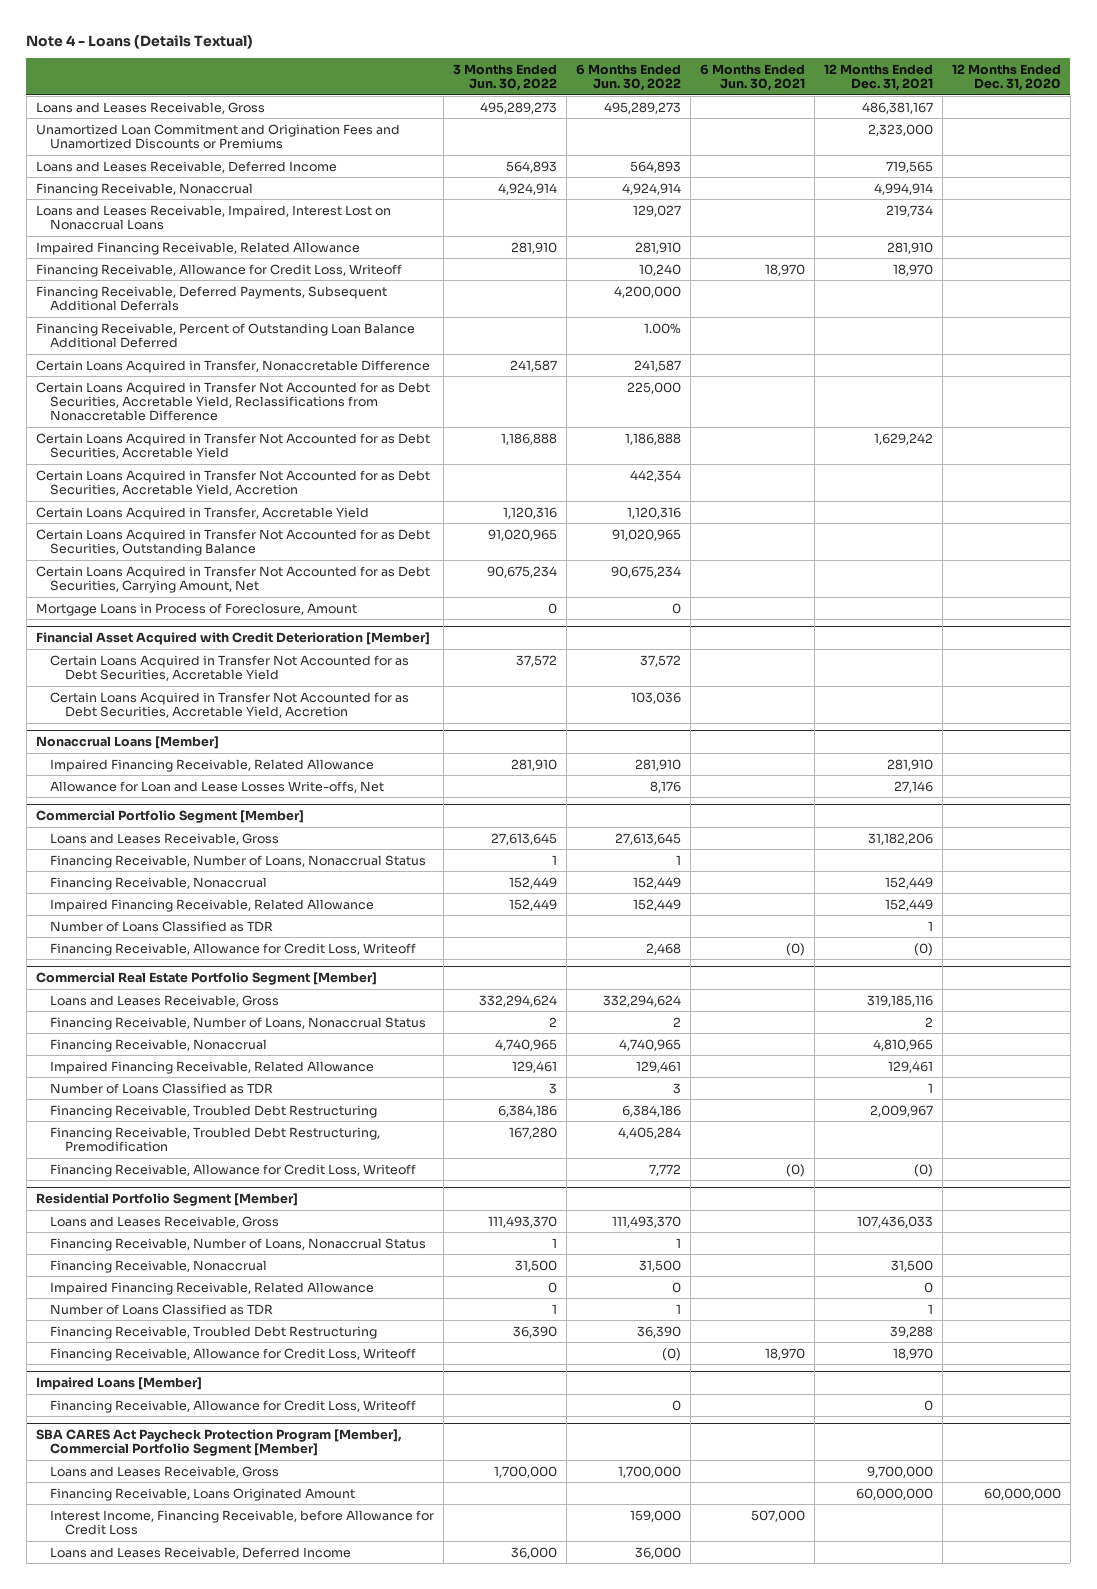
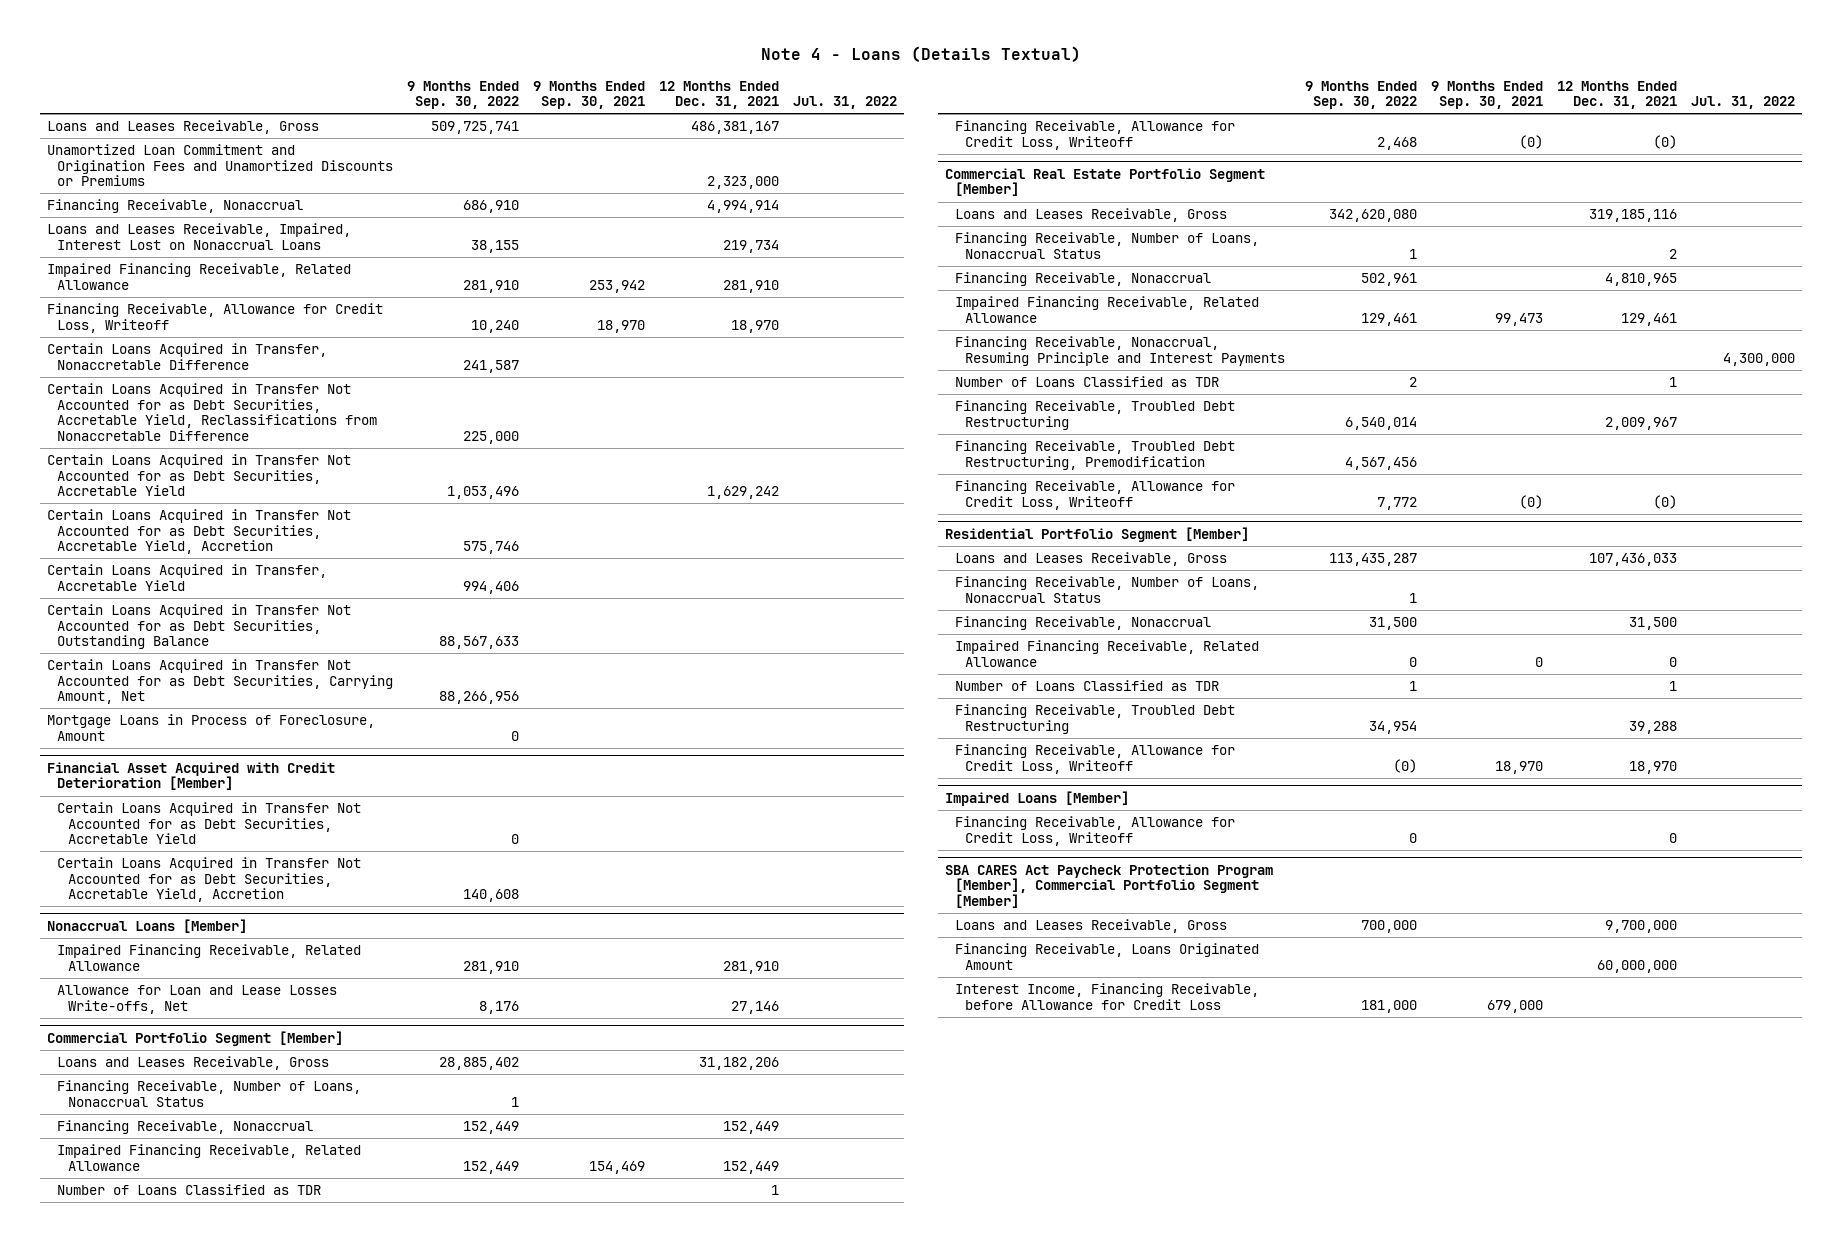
[453,63,558,91] 3 Months Ended Jun. 30, 2022 -> none
[576,63,682,91] 6 Months Ended Jun. 30, 2022 -> none
[700,63,806,91] 6 Months Ended Jun. 30, 2021 -> none
[951,63,1061,91] 12 Months Ended Dec. 31, 2020 -> none
none -> [407,80,520,110] 9 Months Ended Sep. 30, 2022
none -> [533,80,646,110] 9 Months Ended Sep. 30, 2021
none -> [793,96,898,110] Jul. 31, 2022
[35,160,337,173] Loans and Leases Receivable, Deferred Income -> none
[35,285,387,311] Financing Receivable, Deferred Payments, Subsequent Additional Deferrals -> none
[35,322,415,348] Financing Receivable, Percent of Outstanding Loan Balance Additional Deferred -> none
none -> [955,335,1286,366] Financing Receivable, Nonaccrual, Resuming Principle and Interest Payments
[50,1546,352,1559] Loans and Leases Receivable, Deferred Income -> none

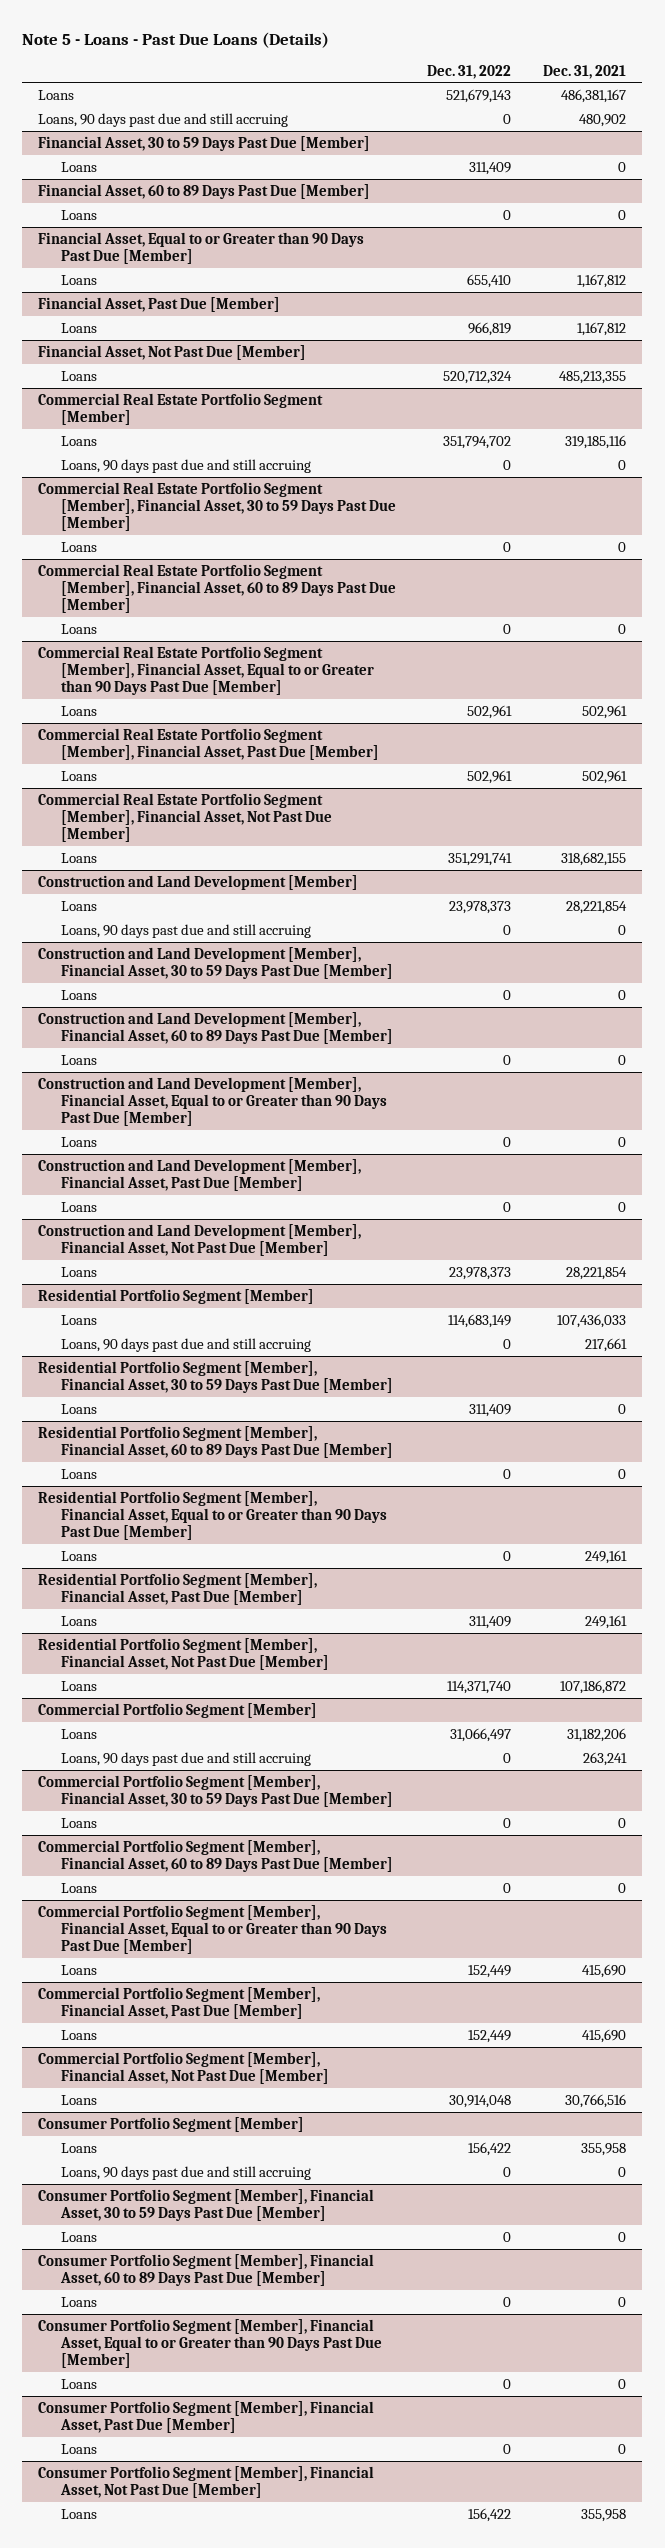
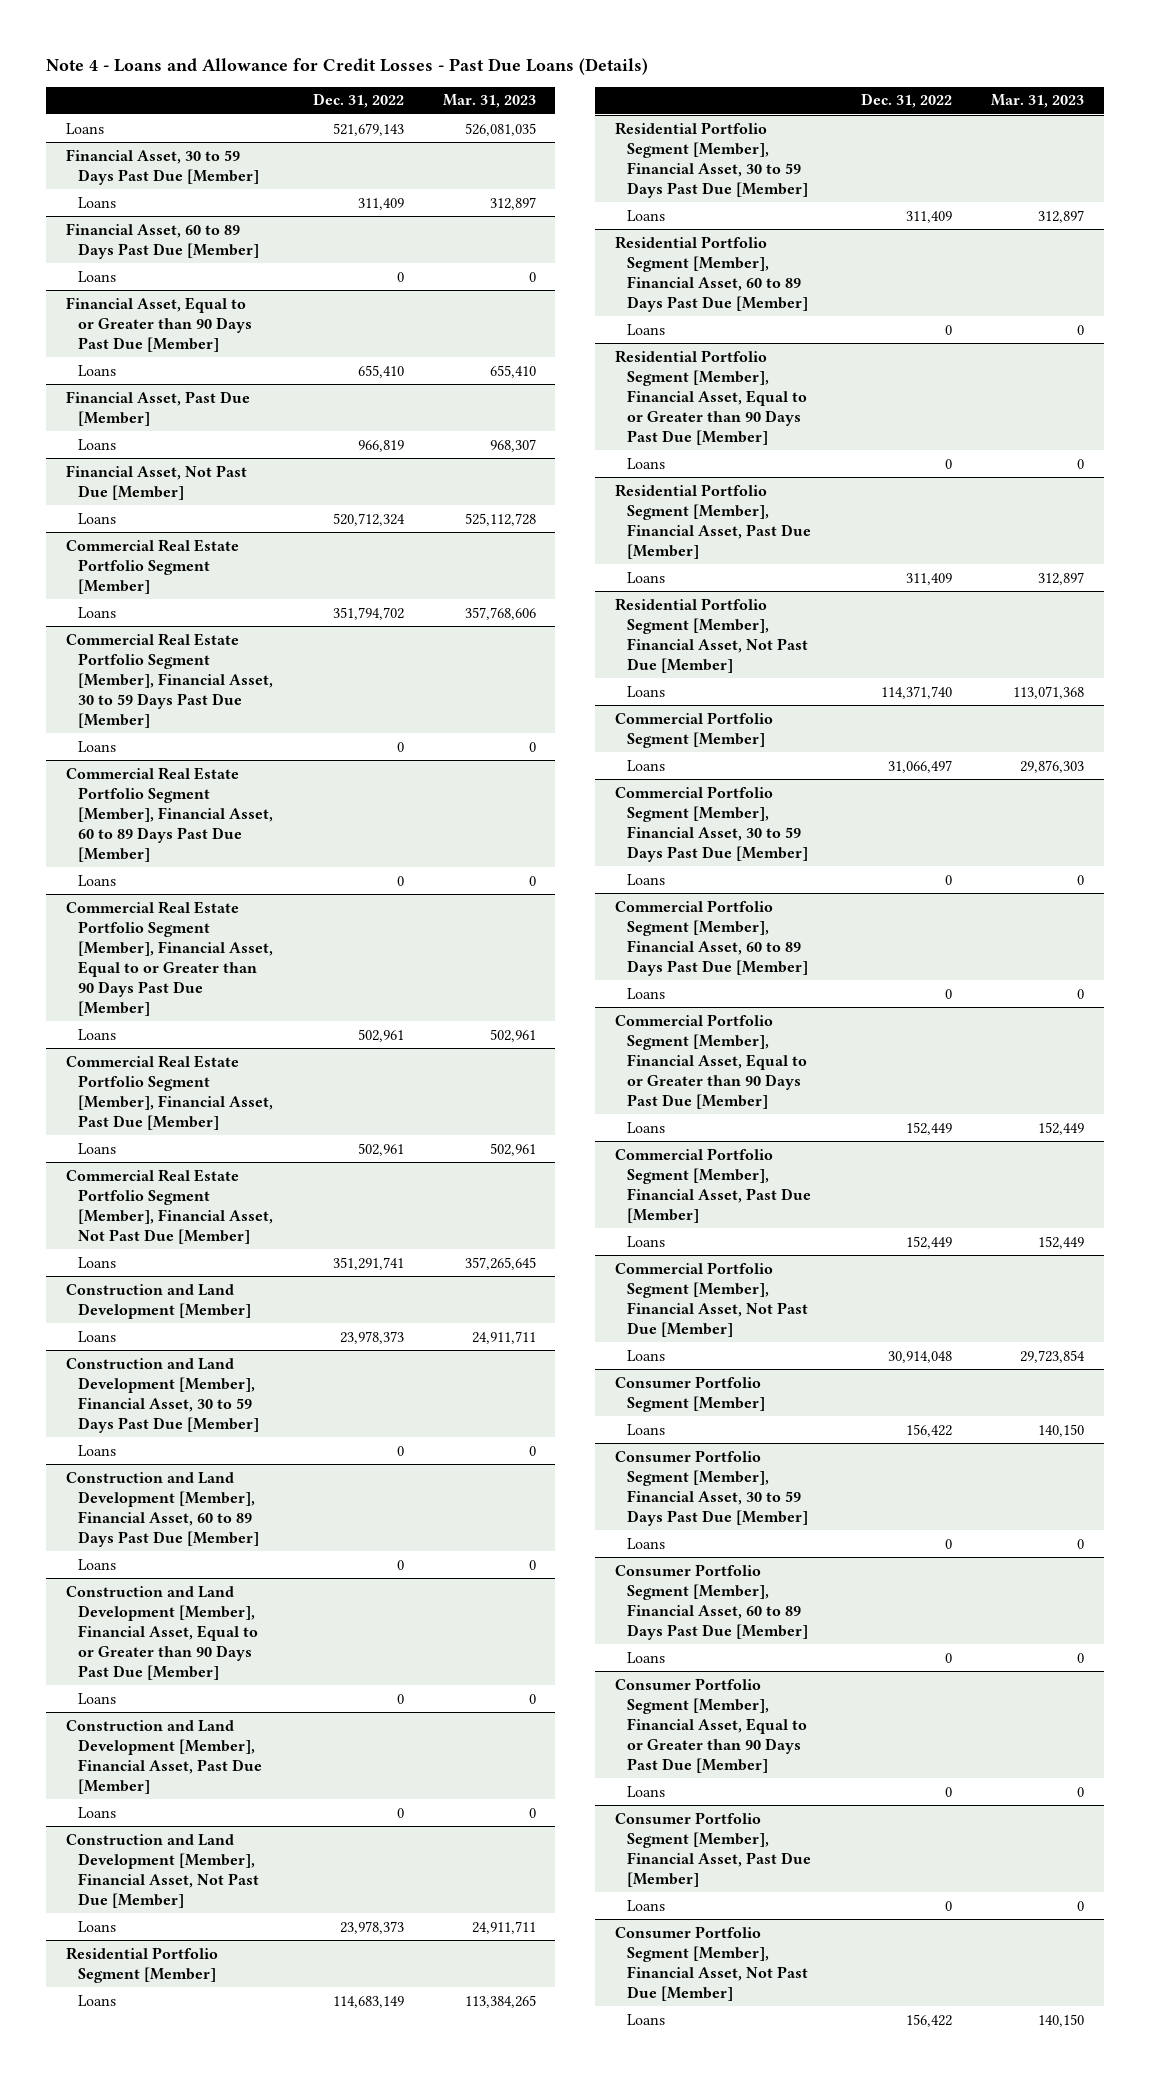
[22,31,330,48] Note 5 - Loans - Past Due Loans (Details) -> [46,57,649,75] Note 4 - Loans and Allowance for Credit Losses - Past Due Loans (Details)
[543,64,627,79] Dec. 31, 2021 -> none
none -> [442,94,536,109] Mar. 31, 2023
[38,112,289,127] Loans, 90 days past due and still accruing -> none
[60,458,311,473] Loans, 90 days past due and still accruing -> none
[60,923,311,938] Loans, 90 days past due and still accruing -> none
[60,1337,311,1352] Loans, 90 days past due and still accruing -> none
[60,1751,311,1766] Loans, 90 days past due and still accruing -> none
[60,2165,311,2180] Loans, 90 days past due and still accruing -> none

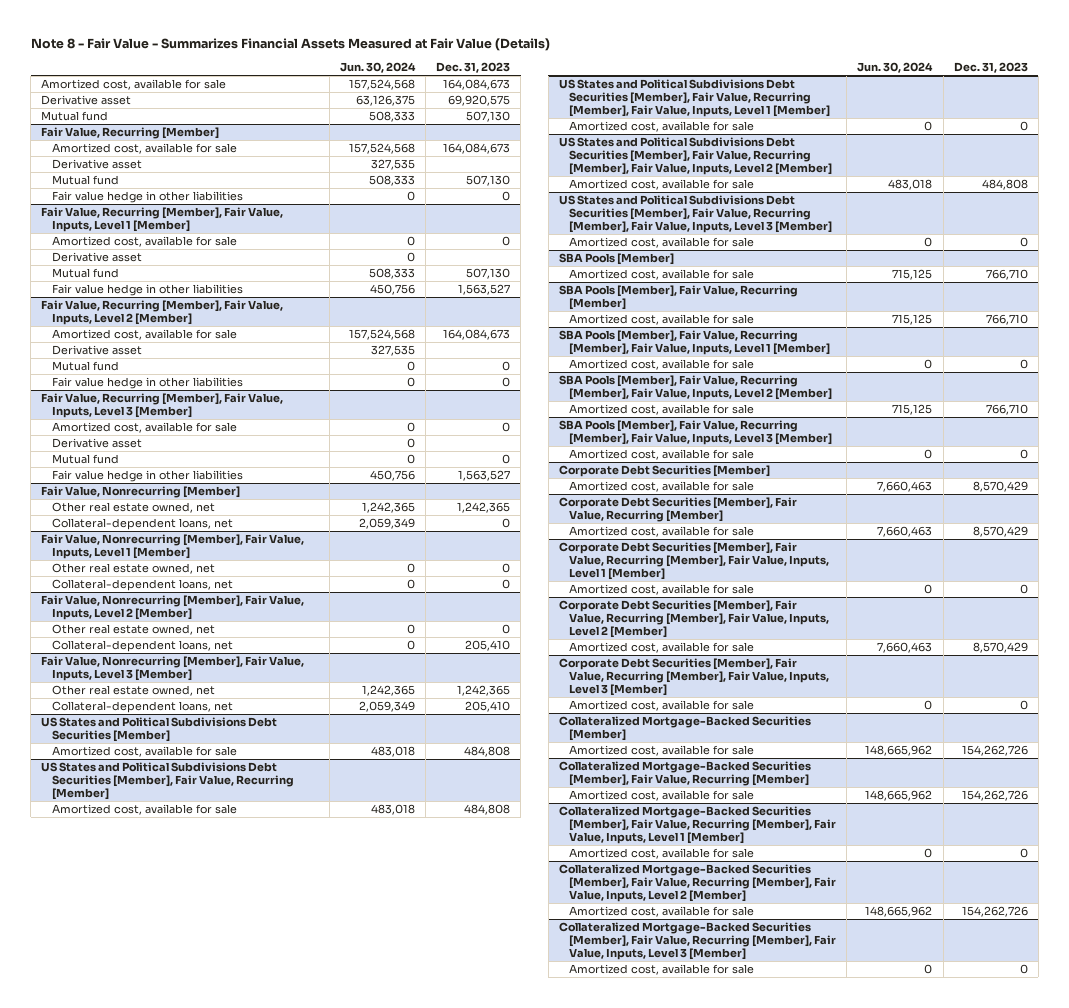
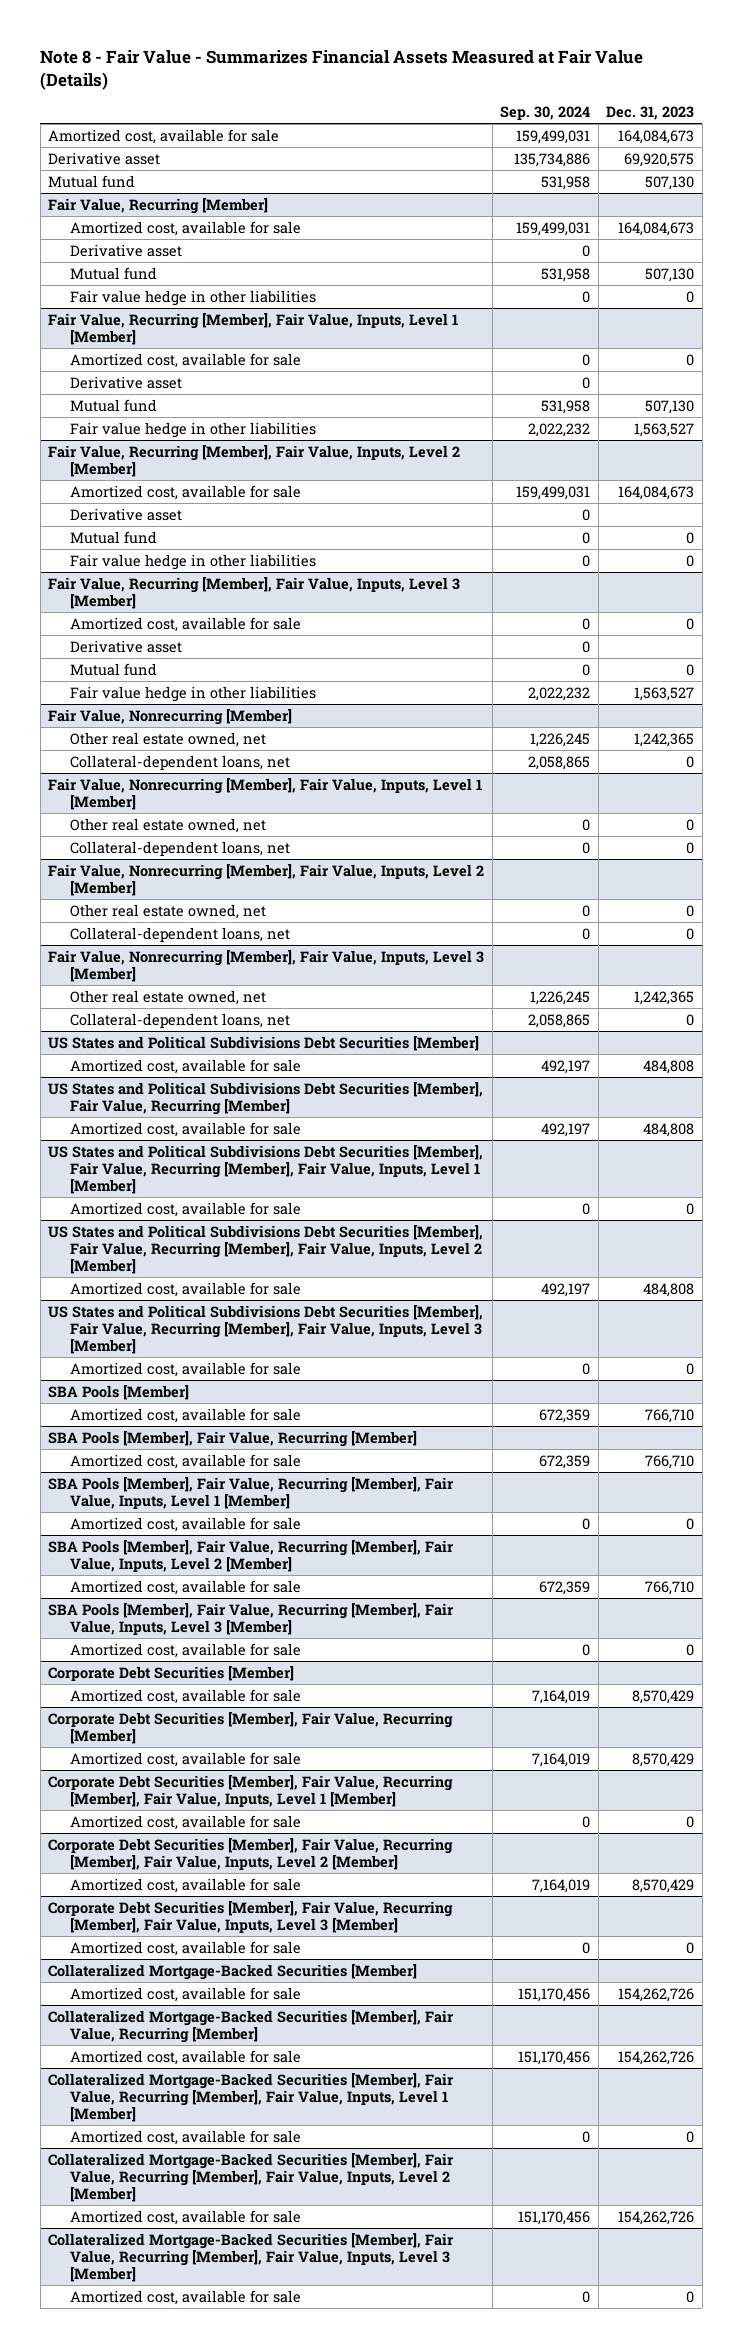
[339,61,416,73] Jun. 30, 2024 -> none
none -> [500,106,591,121] Sep. 30, 2024
[465,640,511,652] 205,410 -> [686,927,695,940] 0
[465,701,511,713] 205,410 -> [686,1013,695,1026] 0

